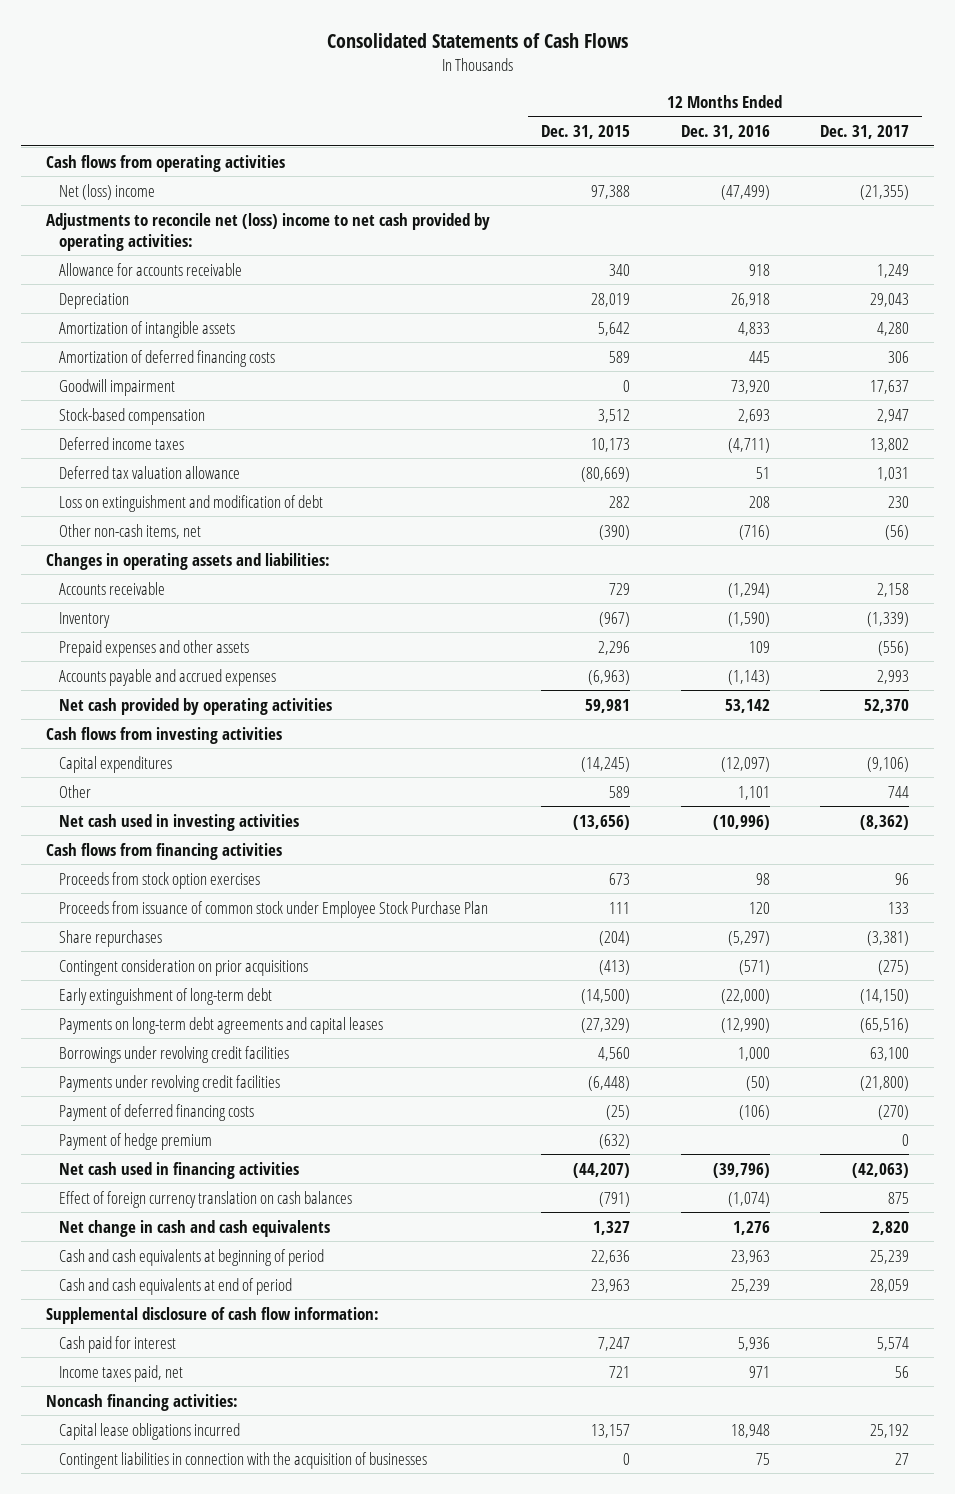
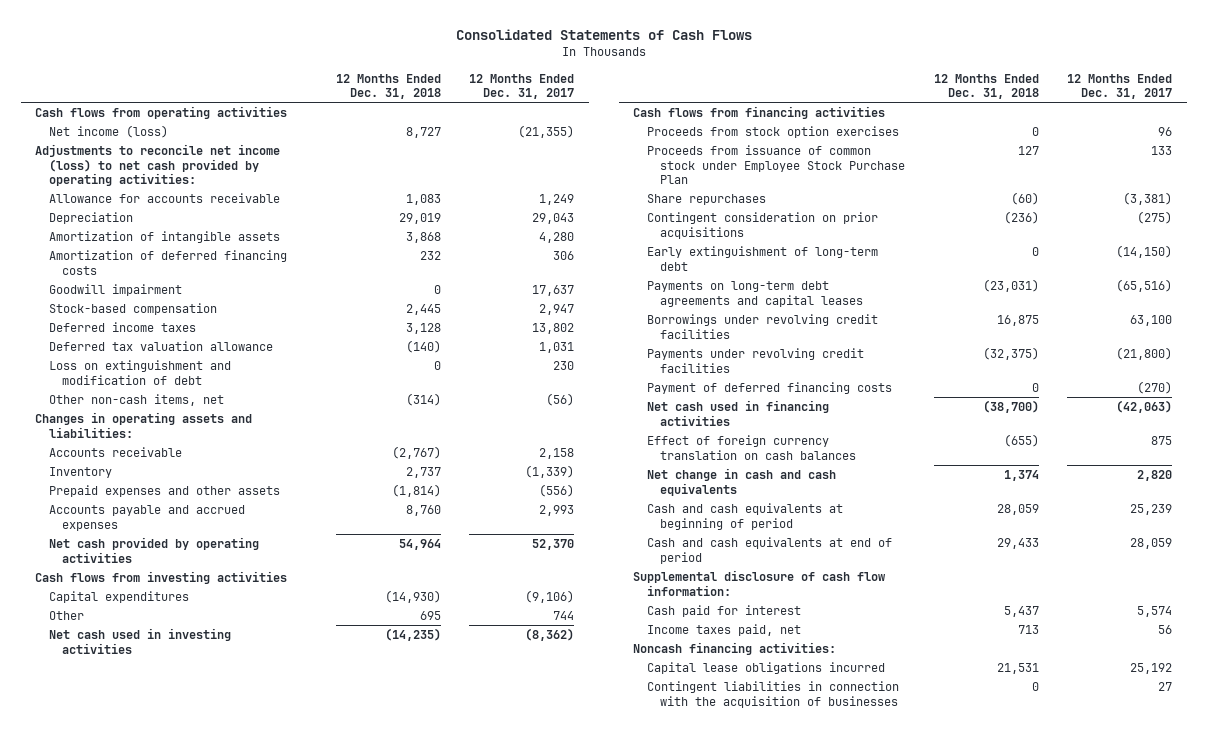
[540,125,630,140] Dec. 31, 2015 -> none
[680,125,770,140] Dec. 31, 2016 -> none
none -> [335,73,441,100] 12 Months Ended Dec. 31, 2018
[58,183,155,200] Net (loss) income -> [48,125,168,139] Net income (loss)
[46,212,491,251] Adjustments to reconcile net (loss) income to net cash provided by operating activities: -> [35,144,281,187] Adjustments to reconcile net income (loss) to net cash provided by operating activities:
[58,1132,212,1150] Payment of hedge premium -> none

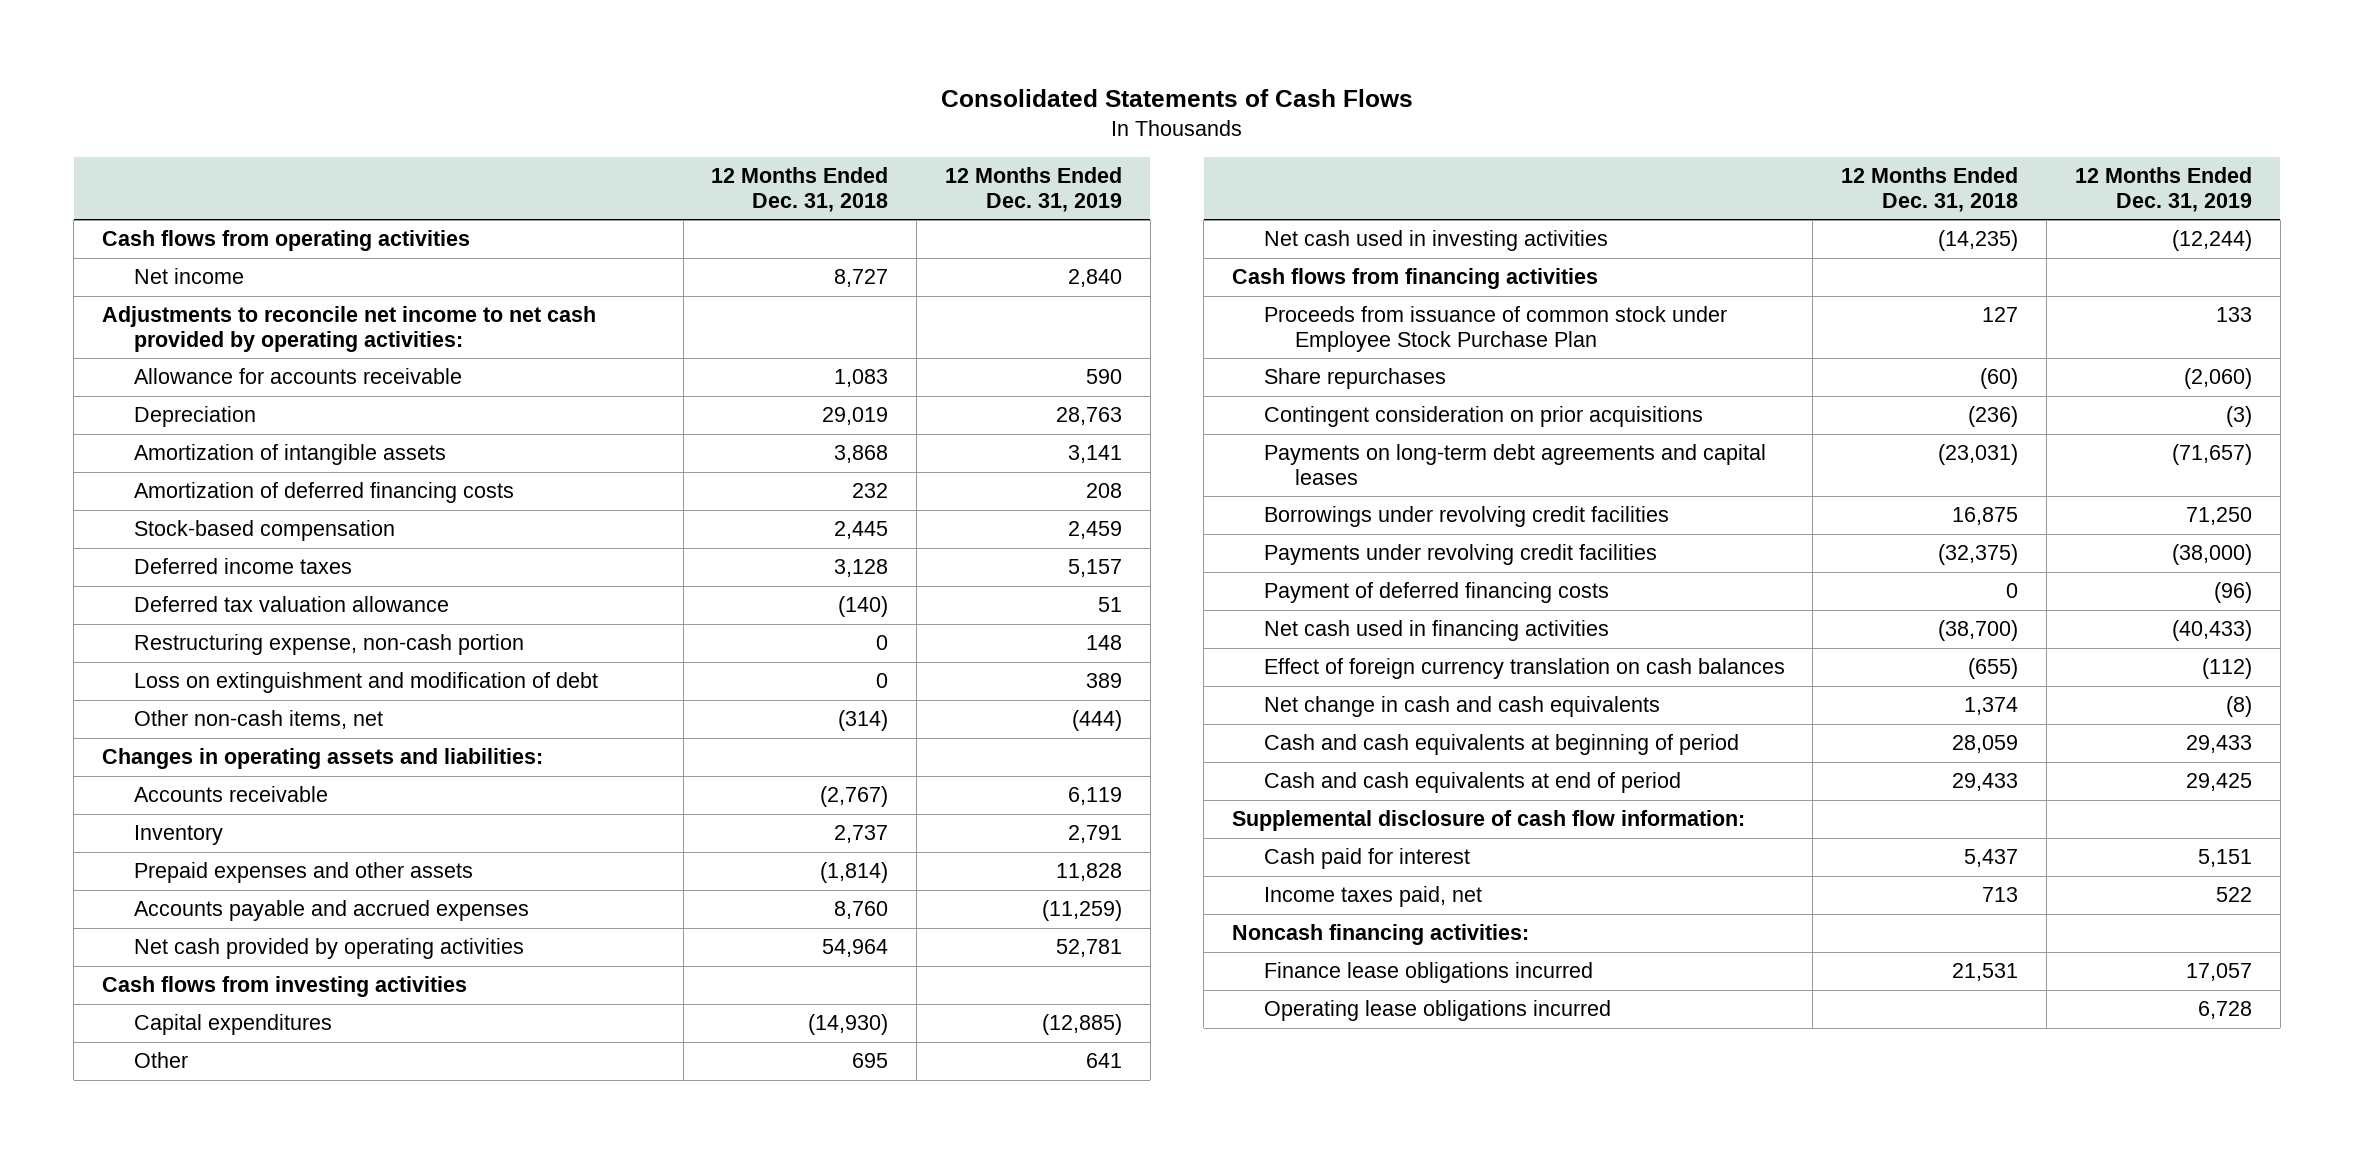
[469,73,575,100] 12 Months Ended Dec. 31, 2017 -> none
none -> [944,167,1122,212] 12 Months Ended Dec. 31, 2019
[48,125,168,139] Net income (loss) -> [133,268,244,285] Net income
[35,144,281,187] Adjustments to reconcile net income (loss) to net cash provided by operating activities: -> [102,306,597,352] Adjustments to reconcile net income to net cash provided by operating activities:
[48,284,182,297] Goodwill impairment -> none
none -> [133,634,524,656] Restructuring expense, non-cash portion
[646,126,899,139] Proceeds from stock option exercises -> none
[646,246,878,271] Early extinguishment of long-term debt -> none
[646,681,899,708] Contingent liabilities in connection with the acquisition of businesses -> none
[646,662,885,675] Capital lease obligations incurred -> [1263,962,1593,984] Finance lease obligations incurred
none -> [1263,1000,1611,1022] Operating lease obligations incurred

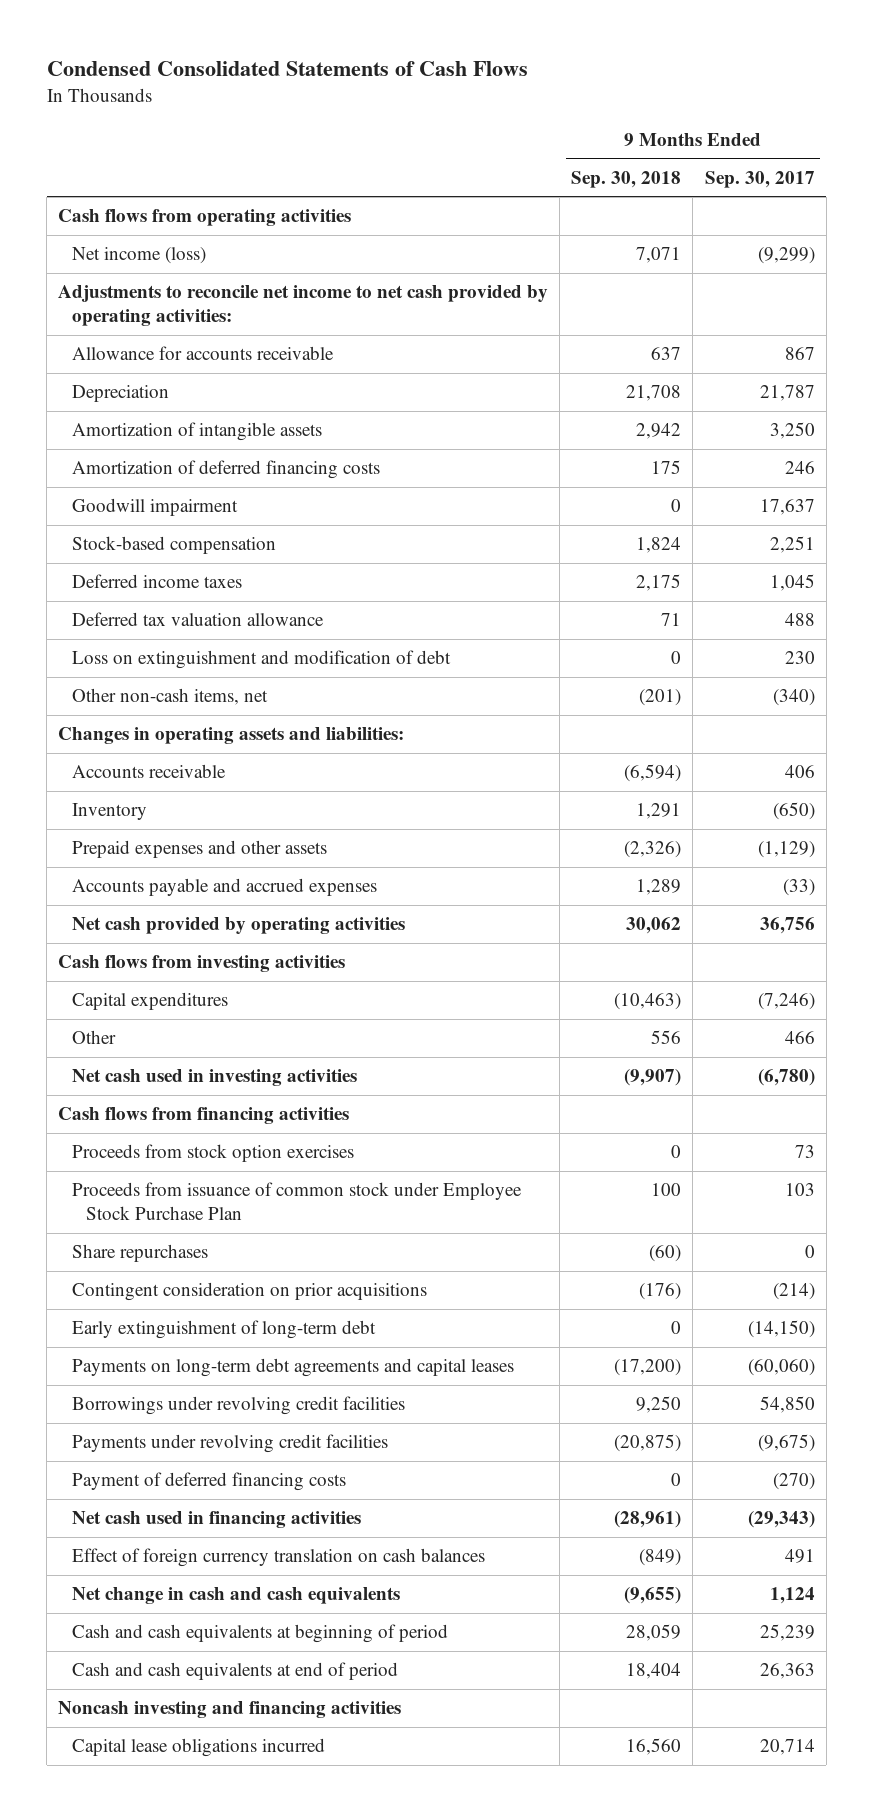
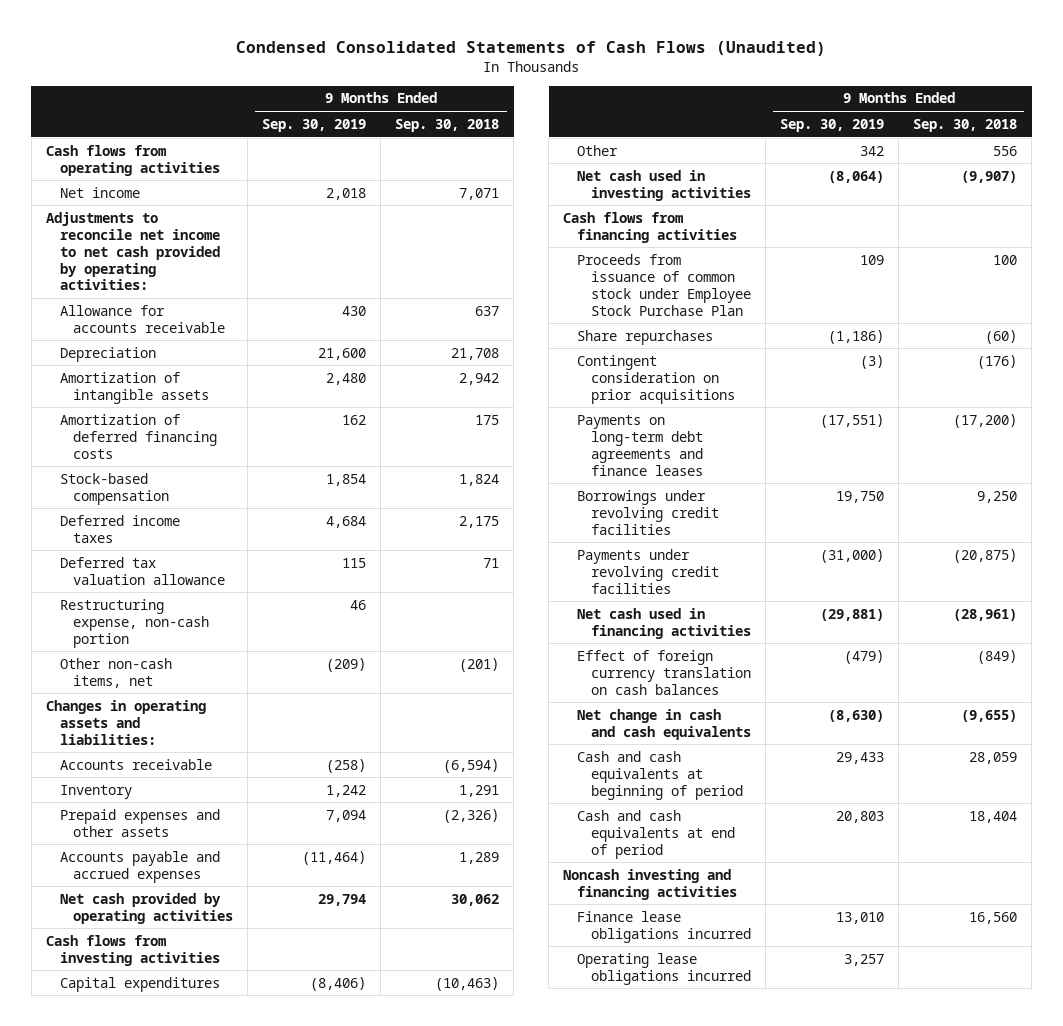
[46,61,528,77] Condensed Consolidated Statements of Cash Flows -> [236,40,827,56] Condensed Consolidated Statements of Cash Flows (Unaudited)
[704,170,815,188] Sep. 30, 2017 -> none
none -> [262,118,367,132] Sep. 30, 2019
[72,247,207,265] Net income (loss) -> [59,186,140,198] Net income
[72,498,239,517] Goodwill impairment -> none
[72,650,452,670] Loss on extinguishment and modification of debt -> none
none -> [59,598,210,648] Restructuring expense, non-cash portion
[72,1144,355,1163] Proceeds from stock option exercises -> none
[72,1320,377,1340] Early extinguishment of long-term debt -> none
[72,1358,515,1378] Payments on long-term debt agreements and capital leases -> [577,414,704,476] Payments on long-term debt agreements and finance leases
[72,1472,347,1492] Payment of deferred financing costs -> none
[72,1738,326,1758] Capital lease obligations incurred -> [577,910,752,943] Finance lease obligations incurred
none -> [577,952,752,985] Operating lease obligations incurred

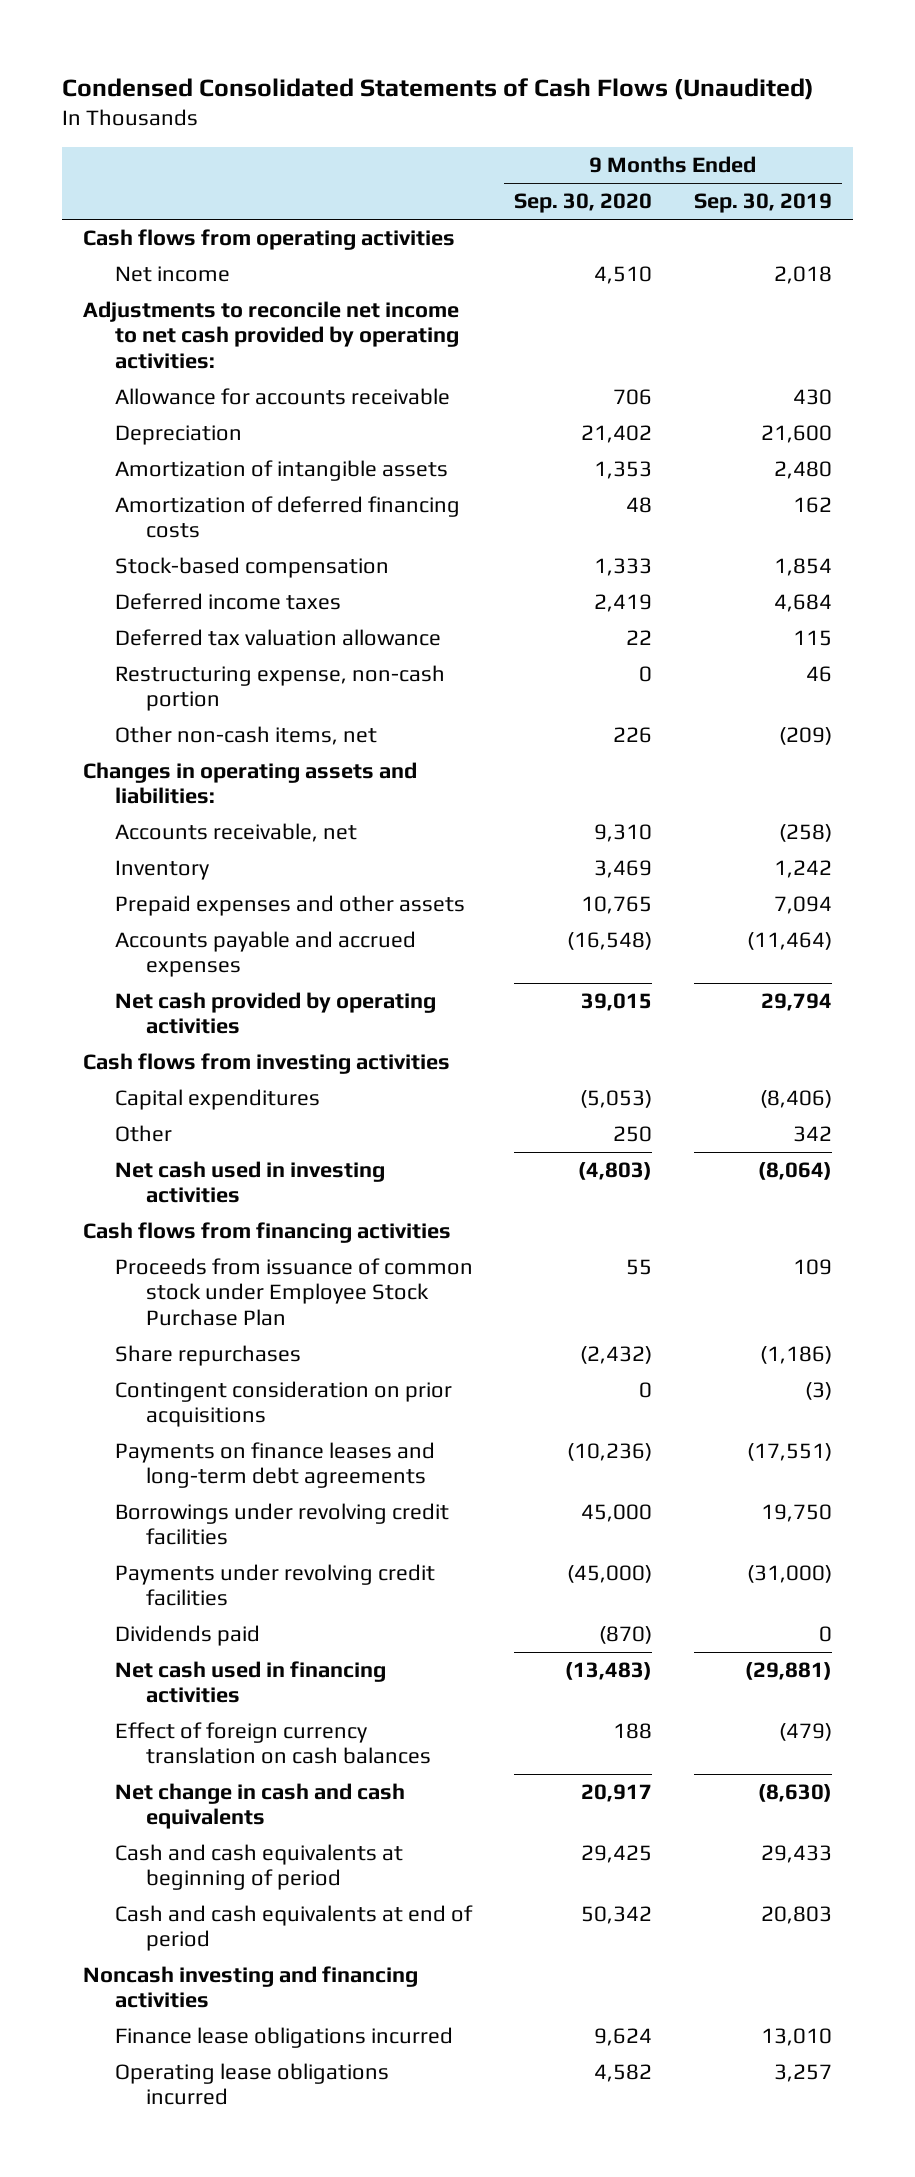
[395,118,500,132] Sep. 30, 2018 -> none
none -> [514,193,653,214] Sep. 30, 2020
[59,758,212,770] Accounts receivable -> [114,823,357,843] Accounts receivable, net
[577,414,704,476] Payments on long-term debt agreements and finance leases -> [114,1442,435,1489] Payments on finance leases and long-term debt agreements
none -> [114,1625,260,1647] Dividends paid

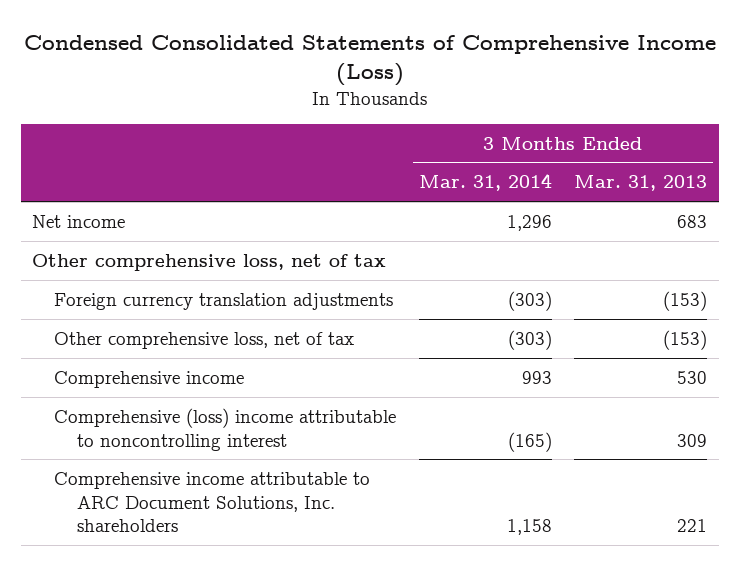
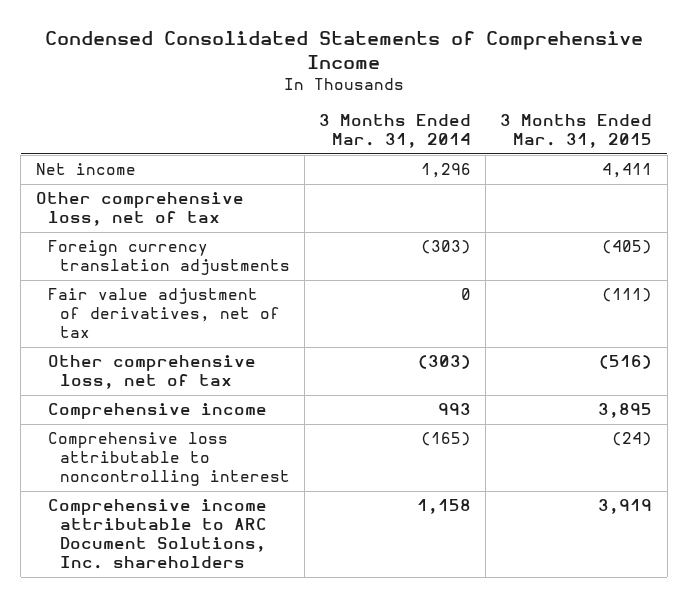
[23,35,716,87] Condensed Consolidated Statements of Comprehensive Income (Loss) -> [45,31,644,70] Condensed Consolidated Statements of Comprehensive Income
[574,175,708,192] Mar. 31, 2013 -> none
none -> [500,114,653,149] 3 Months Ended Mar. 31, 2015
none -> [47,288,280,339] Fair value adjustment of derivatives, net of tax
[54,407,397,451] Comprehensive (loss) income attributable to noncontrolling interest -> [47,432,290,487] Comprehensive loss attributable to noncontrolling interest

